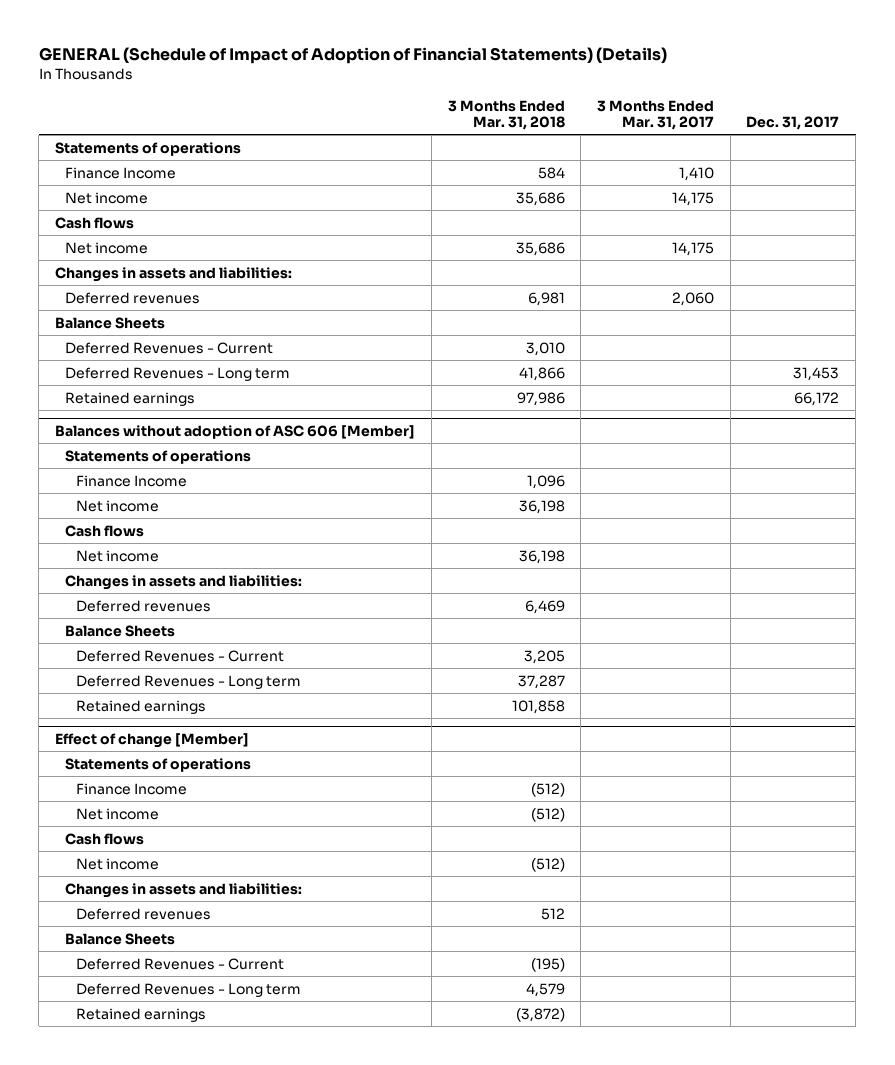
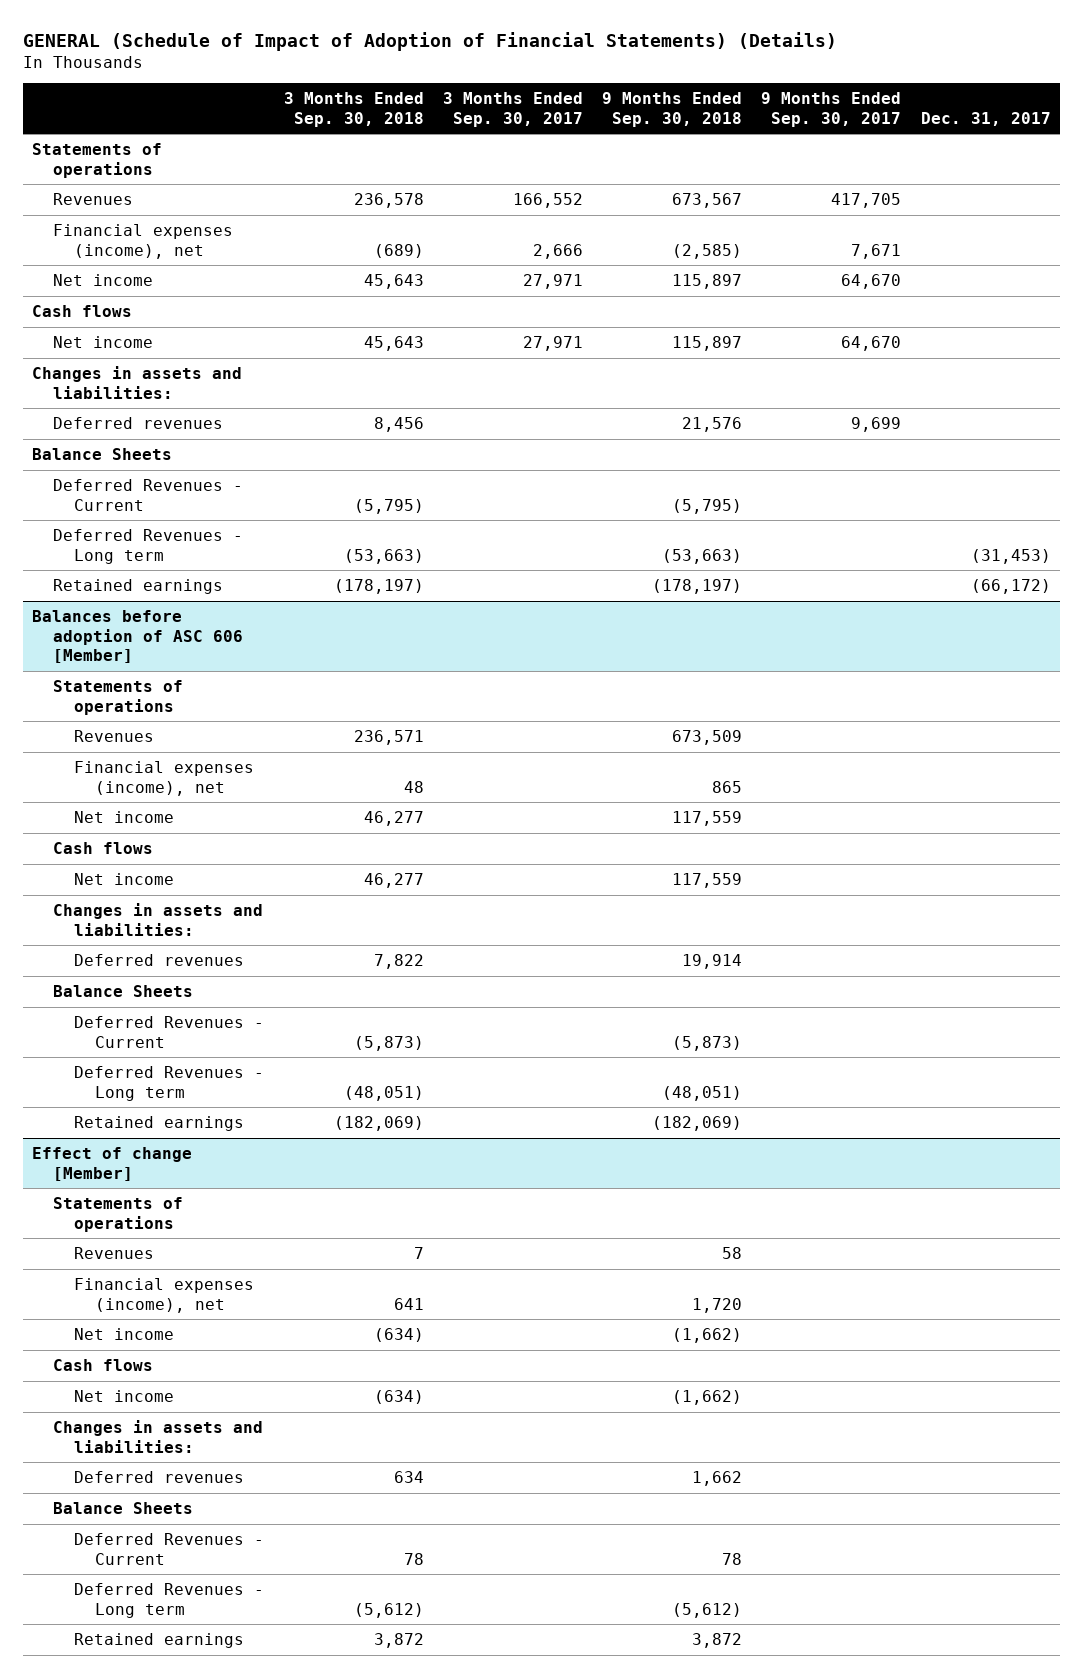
[447,99,565,130] 3 Months Ended Mar. 31, 2018 -> none
[596,99,714,130] 3 Months Ended Mar. 31, 2017 -> none
none -> [283,92,424,127] 3 Months Ended Sep. 30, 2018
none -> [442,92,583,127] 3 Months Ended Sep. 30, 2017
none -> [602,92,743,127] 9 Months Ended Sep. 30, 2018
none -> [761,92,902,127] 9 Months Ended Sep. 30, 2017
none -> [53,193,134,206] Revenues
[65,166,177,179] Finance Income -> [53,224,234,259] Financial expenses (income), net
[793,366,840,381] 31,453 -> [970,548,1051,564] (31,453)
[794,391,840,406] 66,172 -> [970,579,1051,595] (66,172)
[55,424,416,439] Balances without adoption of ASC 606 [Member] -> [32,610,244,664] Balances before adoption of ASC 606 [Member]
none -> [74,730,155,743] Revenues
[75,474,187,487] Finance Income -> [74,761,255,796] Financial expenses (income), net
none -> [74,1247,155,1260] Revenues
[75,782,187,795] Finance Income -> [74,1278,255,1313] Financial expenses (income), net

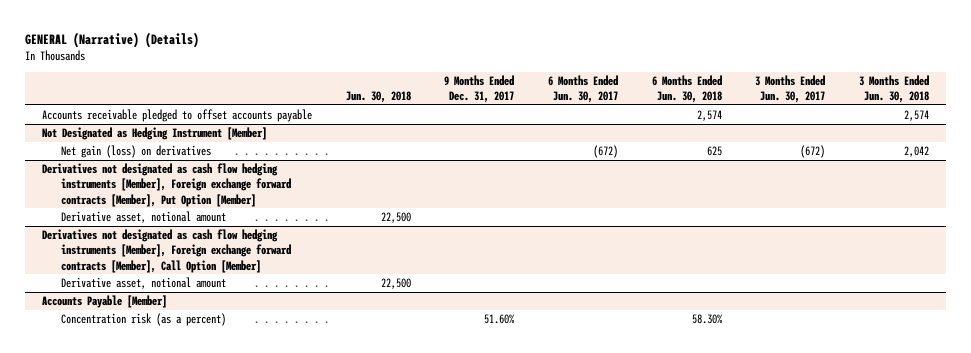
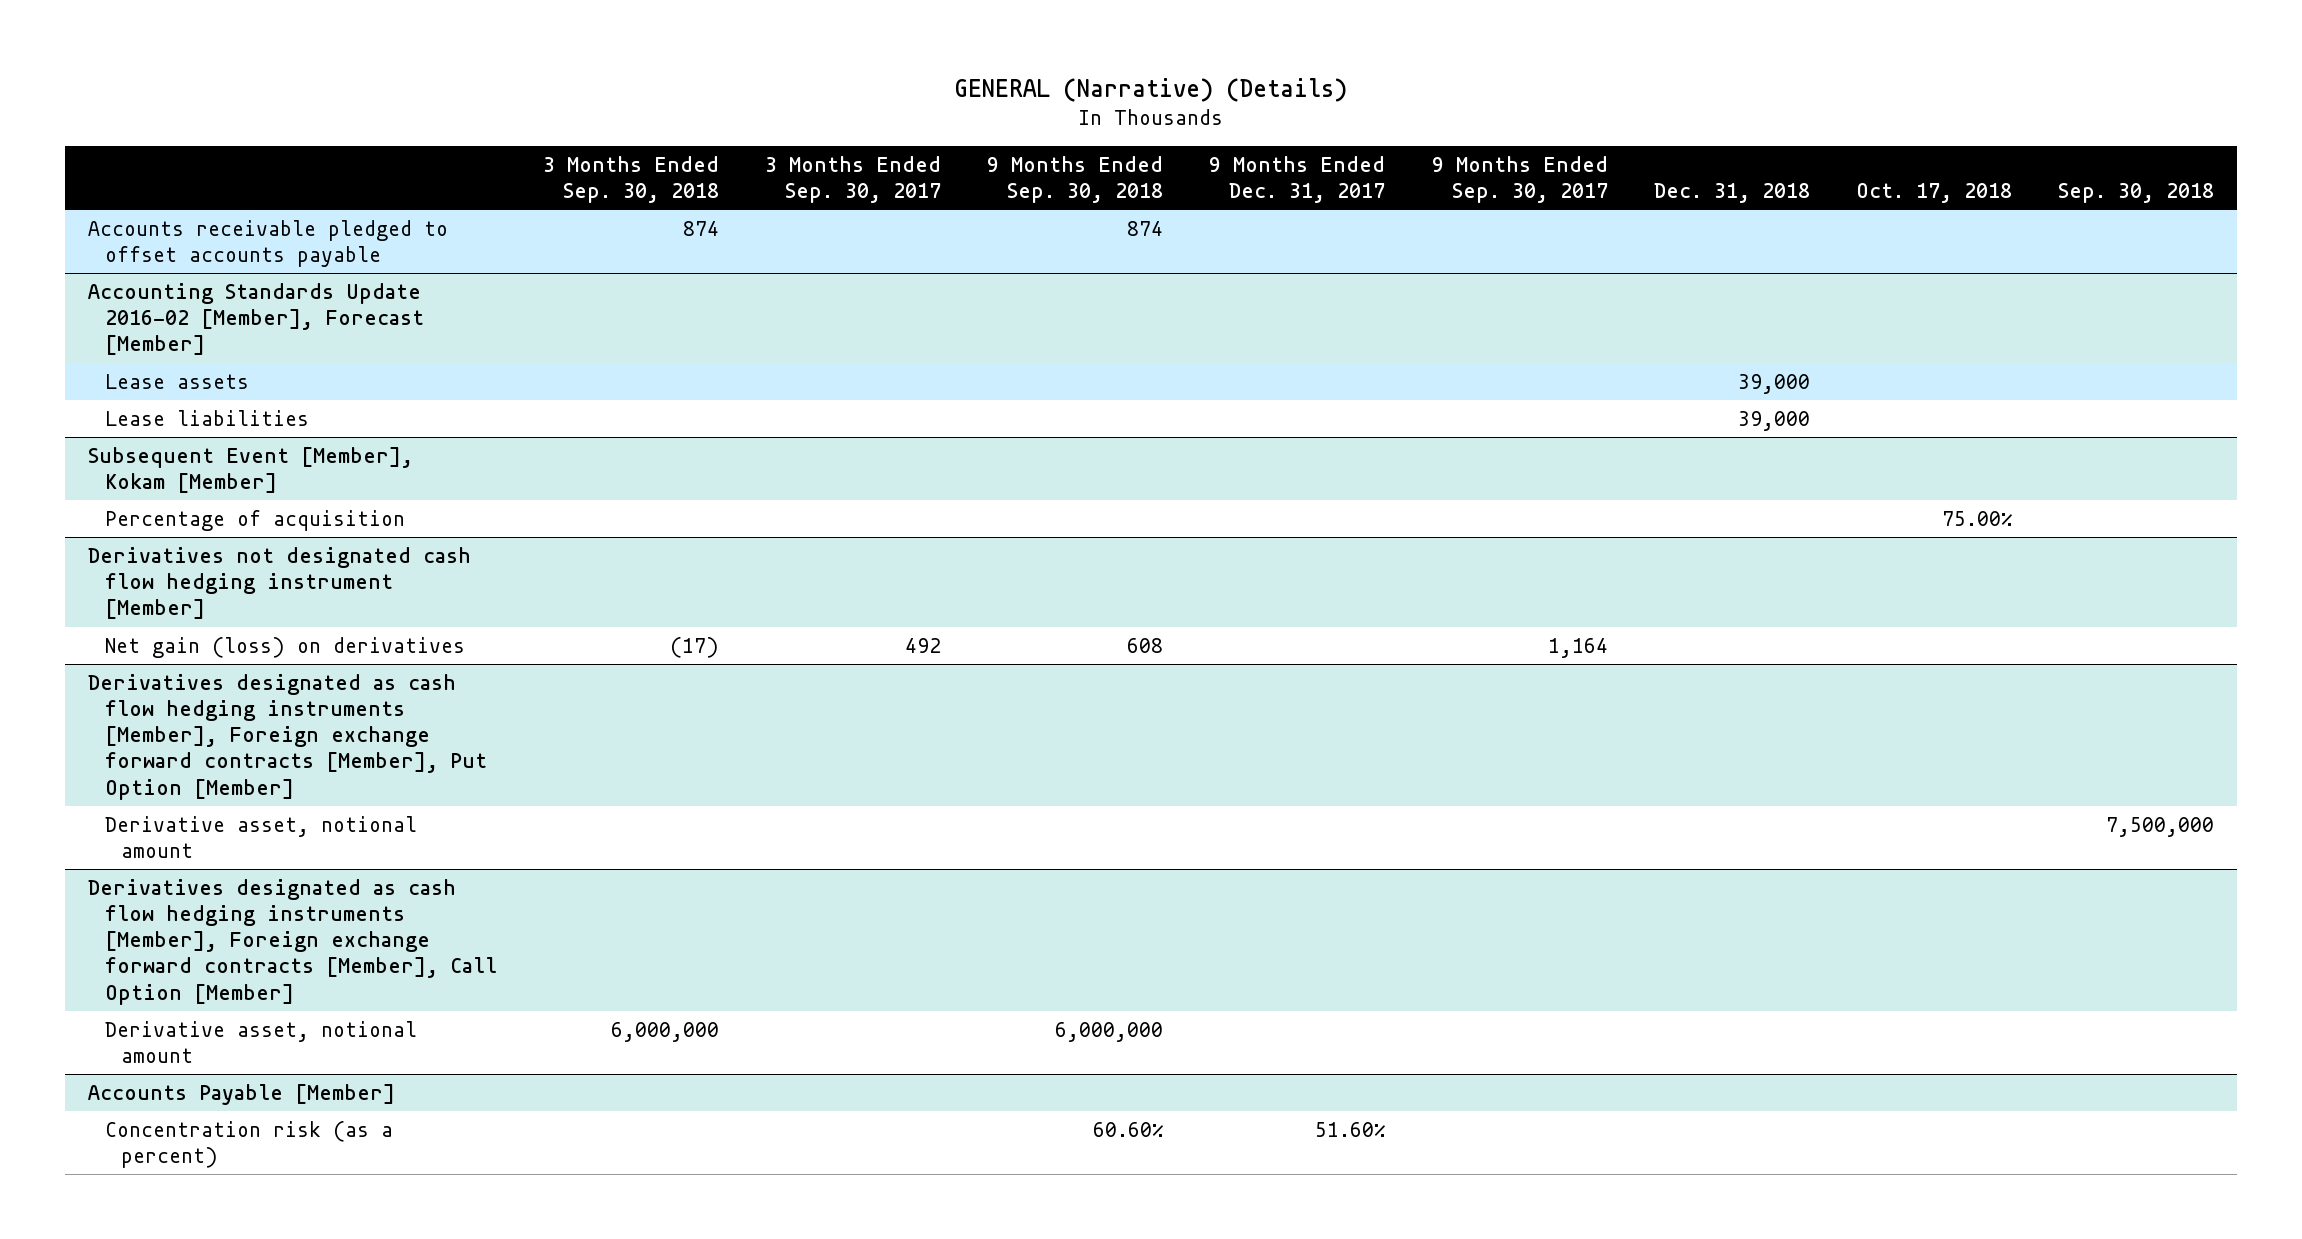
[345,91,411,104] Jun. 30, 2018 -> none
[547,74,618,104] 6 Months Ended Jun. 30, 2017 -> none
[651,74,722,104] 6 Months Ended Jun. 30, 2018 -> none
[755,74,826,104] 3 Months Ended Jun. 30, 2017 -> none
[858,74,929,104] 3 Months Ended Jun. 30, 2018 -> none
none -> [542,155,719,203] 3 Months Ended Sep. 30, 2018
none -> [765,155,942,203] 3 Months Ended Sep. 30, 2017
none -> [987,155,1164,203] 9 Months Ended Sep. 30, 2018
none -> [1431,155,1608,203] 9 Months Ended Sep. 30, 2017
none -> [1653,182,1810,203] Dec. 31, 2018
none -> [1855,182,2012,203] Oct. 17, 2018
none -> [2058,182,2215,203] Sep. 30, 2018
none -> [87,282,424,356] Accounting Standards Update 2016-02 [Member], Forecast [Member]
none -> [104,373,249,389] Lease assets
none -> [104,409,309,426] Lease liabilities
none -> [87,446,413,493] Subsequent Event [Member], Kokam [Member]
none -> [104,509,405,531] Percentage of acquisition
[42,127,268,141] Not Designated as Hedging Instrument [Member] -> [87,546,471,620] Derivatives not designated cash flow hedging instrument [Member]
[42,163,291,207] Derivatives not designated as cash flow hedging instruments [Member], Foreign exchange forward contracts [Member], Put Option [Member] -> [87,673,487,800] Derivatives designated as cash flow hedging instruments [Member], Foreign exchange forward contracts [Member], Put Option [Member]
[42,229,291,273] Derivatives not designated as cash flow hedging instruments [Member], Foreign exchange forward contracts [Member], Call Option [Member] -> [87,878,497,1005] Derivatives designated as cash flow hedging instruments [Member], Foreign exchange forward contracts [Member], Call Option [Member]

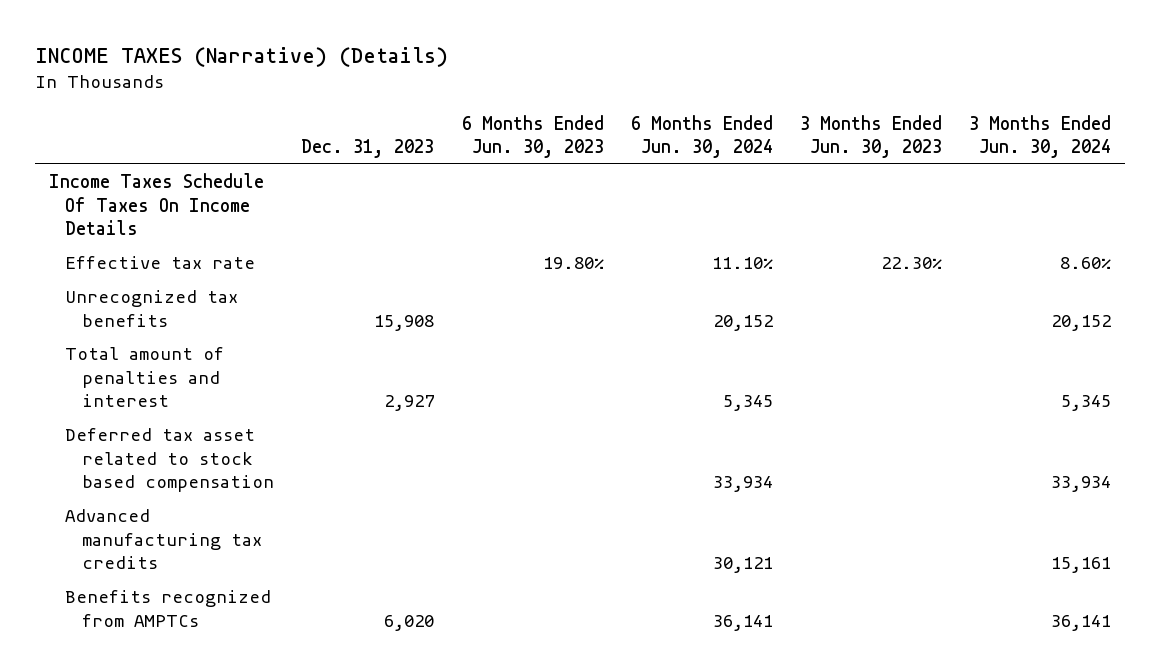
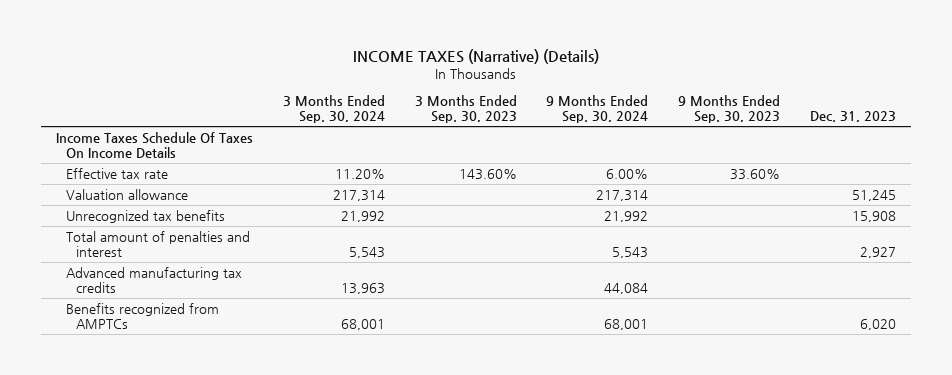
[461,114,604,159] 6 Months Ended Jun. 30, 2023 -> none
[630,114,773,159] 6 Months Ended Jun. 30, 2024 -> none
[800,114,943,159] 3 Months Ended Jun. 30, 2023 -> none
[969,114,1112,159] 3 Months Ended Jun. 30, 2024 -> none
none -> [282,95,385,124] 3 Months Ended Sep. 30, 2024
none -> [414,95,517,124] 3 Months Ended Sep. 30, 2023
none -> [546,95,649,124] 9 Months Ended Sep. 30, 2024
none -> [678,95,781,124] 9 Months Ended Sep. 30, 2023
none -> [66,188,189,200] Valuation allowance
[65,428,275,493] Deferred tax asset related to stock based compensation -> none

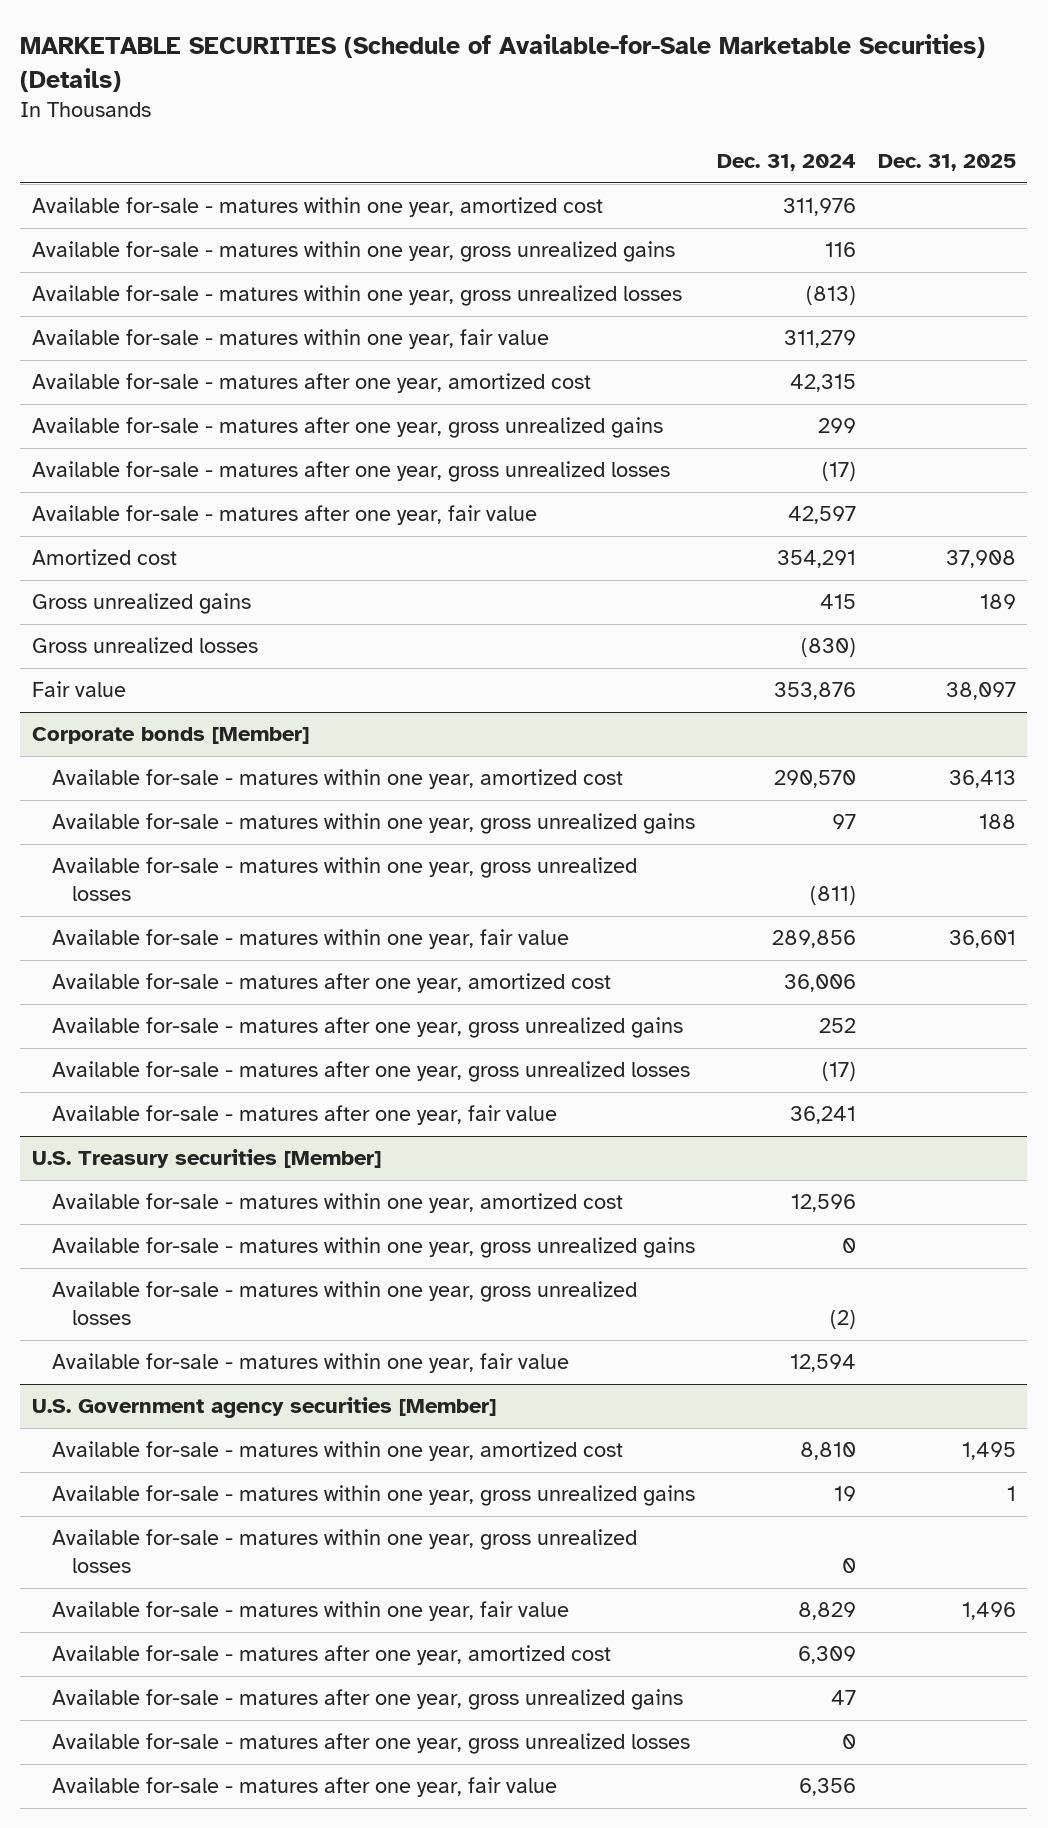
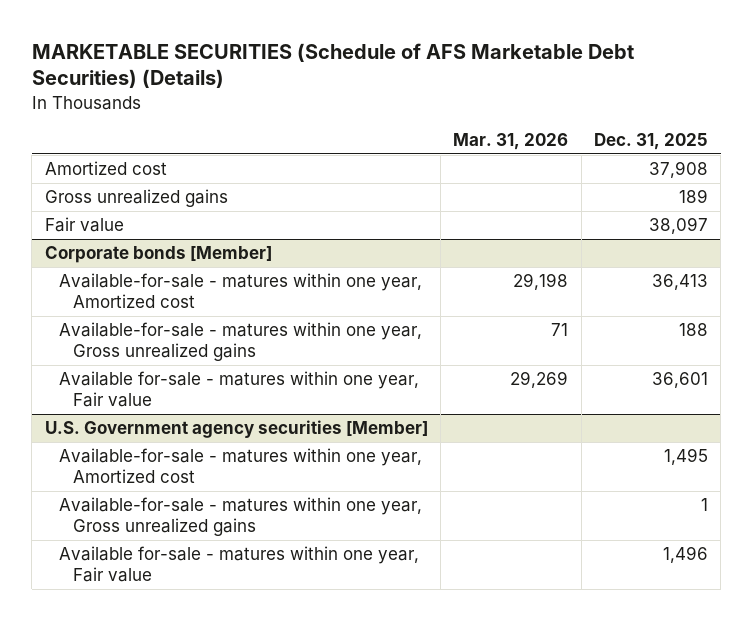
[20,34,986,93] MARKETABLE SECURITIES (Schedule of Available-for-Sale Marketable Securities) (Details) -> [31,42,634,89] MARKETABLE SECURITIES (Schedule of AFS Marketable Debt Securities) (Details)
[716,154,856,172] Dec. 31, 2024 -> none
none -> [453,132,569,150] Mar. 31, 2026
[31,197,603,218] Available for-sale - matures within one year, amortized cost -> none
[31,241,675,263] Available for-sale - matures within one year, gross unrealized gains -> none
[31,285,682,307] Available for-sale - matures within one year, gross unrealized losses -> none
[31,329,549,350] Available for-sale - matures within one year, fair value -> none
[31,373,591,394] Available for-sale - matures after one year, amortized cost -> none
[31,417,663,439] Available for-sale - matures after one year, gross unrealized gains -> none
[31,461,670,483] Available for-sale - matures after one year, gross unrealized losses -> none
[31,505,537,526] Available for-sale - matures after one year, fair value -> none
[31,637,258,654] Gross unrealized losses -> none
[51,857,637,902] Available for-sale - matures within one year, gross unrealized losses -> none
[51,973,611,994] Available for-sale - matures after one year, amortized cost -> none
[51,1017,683,1039] Available for-sale - matures after one year, gross unrealized gains -> none
[51,1061,690,1083] Available for-sale - matures after one year, gross unrealized losses -> none
[51,1105,557,1126] Available for-sale - matures after one year, fair value -> none
[31,1149,381,1169] U.S. Treasury securities [Member] -> none
[51,1193,623,1214] Available for-sale - matures within one year, amortized cost -> none
[51,1237,695,1259] Available for-sale - matures within one year, gross unrealized gains -> none
[51,1281,637,1326] Available for-sale - matures within one year, gross unrealized losses -> none
[51,1353,569,1374] Available for-sale - matures within one year, fair value -> none
[51,769,623,790] Available for-sale - matures within one year, amortized cost -> [58,273,422,309] Available-for-sale - matures within one year, Amortized cost
[51,813,695,835] Available for-sale - matures within one year, gross unrealized gains -> [58,322,422,362] Available-for-sale - matures within one year, Gross unrealized gains
[51,929,569,950] Available for-sale - matures within one year, fair value -> [58,371,419,408] Available for-sale - matures within one year, Fair value
[51,1529,637,1574] Available for-sale - matures within one year, gross unrealized losses -> none
[51,1645,611,1666] Available for-sale - matures after one year, amortized cost -> none
[51,1689,683,1711] Available for-sale - matures after one year, gross unrealized gains -> none
[51,1733,690,1755] Available for-sale - matures after one year, gross unrealized losses -> none
[51,1777,557,1798] Available for-sale - matures after one year, fair value -> none
[51,1441,623,1462] Available for-sale - matures within one year, amortized cost -> [58,448,422,484] Available-for-sale - matures within one year, Amortized cost
[51,1485,695,1507] Available for-sale - matures within one year, gross unrealized gains -> [58,497,422,537] Available-for-sale - matures within one year, Gross unrealized gains
[51,1601,569,1622] Available for-sale - matures within one year, fair value -> [58,546,419,583] Available for-sale - matures within one year, Fair value

